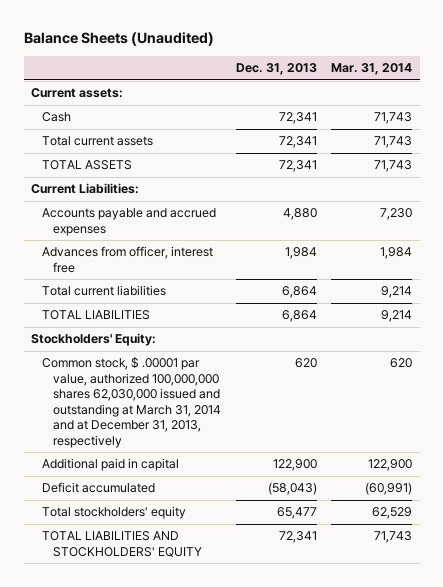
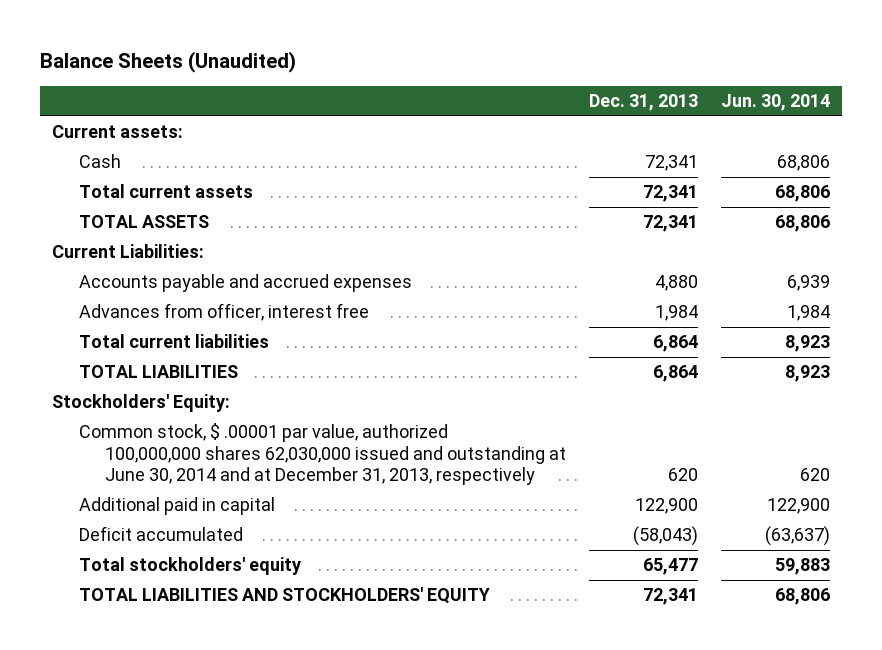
[331,63,413,76] Mar. 31, 2014 -> none
none -> [721,94,831,112] Jun. 30, 2014
[42,357,222,448] Common stock, $ .00001 par value, authorized 100,000,000 shares 62,030,000 issued and outstanding at March 31, 2014 and at December 31, 2013, respectively -> [78,423,567,486] Common stock, $ .00001 par value, authorized 100,000,000 shares 62,030,000 issued and outstanding at June 30, 2014 and at December 31, 2013, respectively

